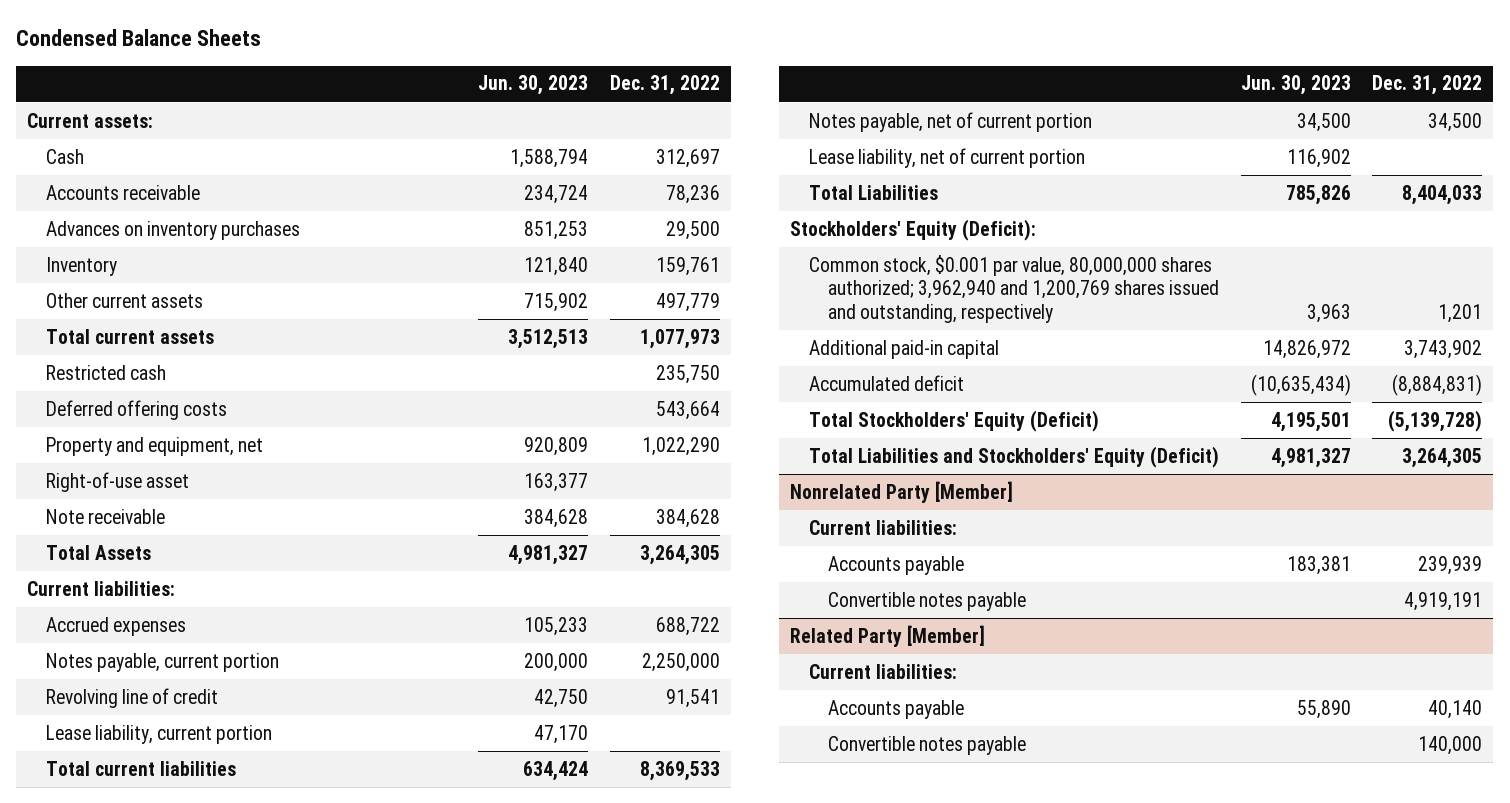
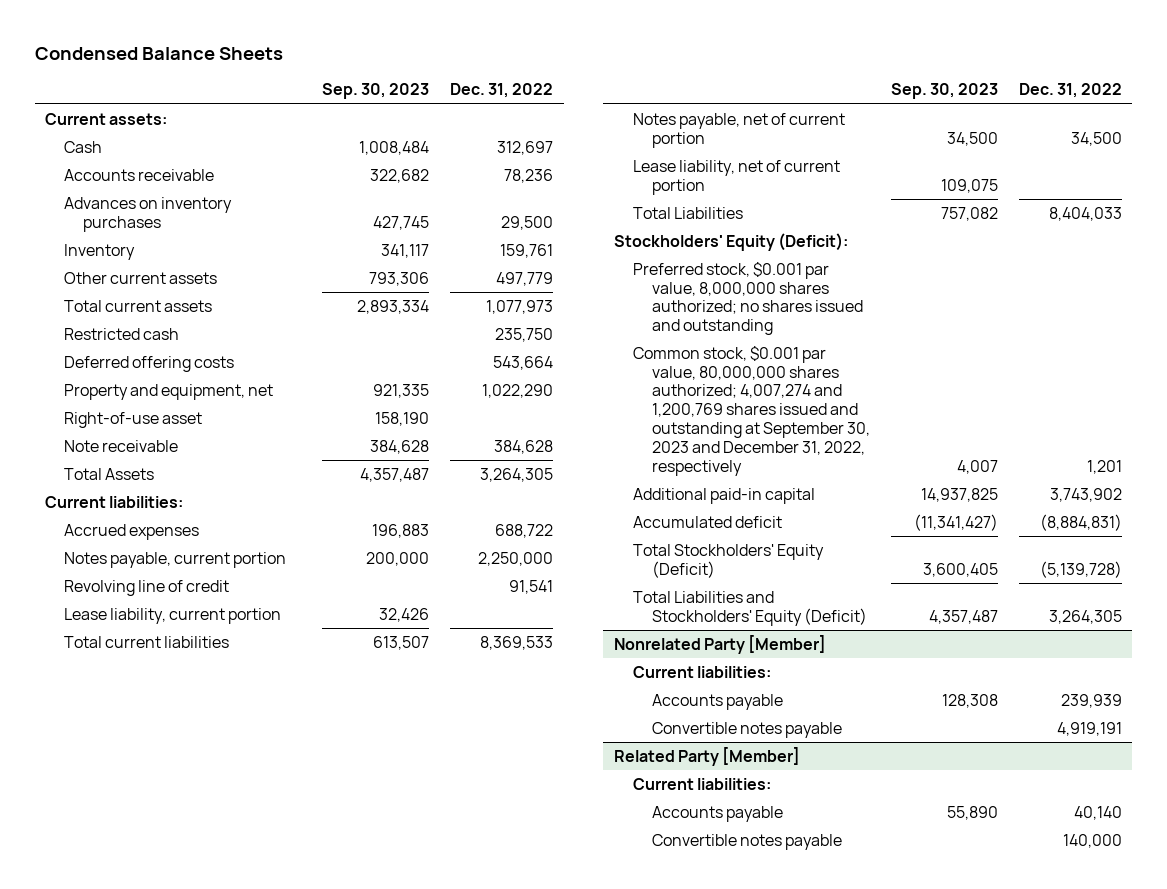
[478,75,589,96] Jun. 30, 2023 -> none
none -> [322,83,430,100] Sep. 30, 2023
none -> [632,261,863,336] Preferred stock, $0.001 par value, 8,000,000 shares authorized; no shares issued and outstanding
[808,254,1220,323] Common stock, $0.001 par value, 80,000,000 shares authorized; 3,962,940 and 1,200,769 shares issued and outstanding, respectively -> [632,345,870,476] Common stock, $0.001 par value, 80,000,000 shares authorized; 4,007,274 and 1,200,769 shares issued and outstanding at September 30, 2023 and December 31, 2022, respectively

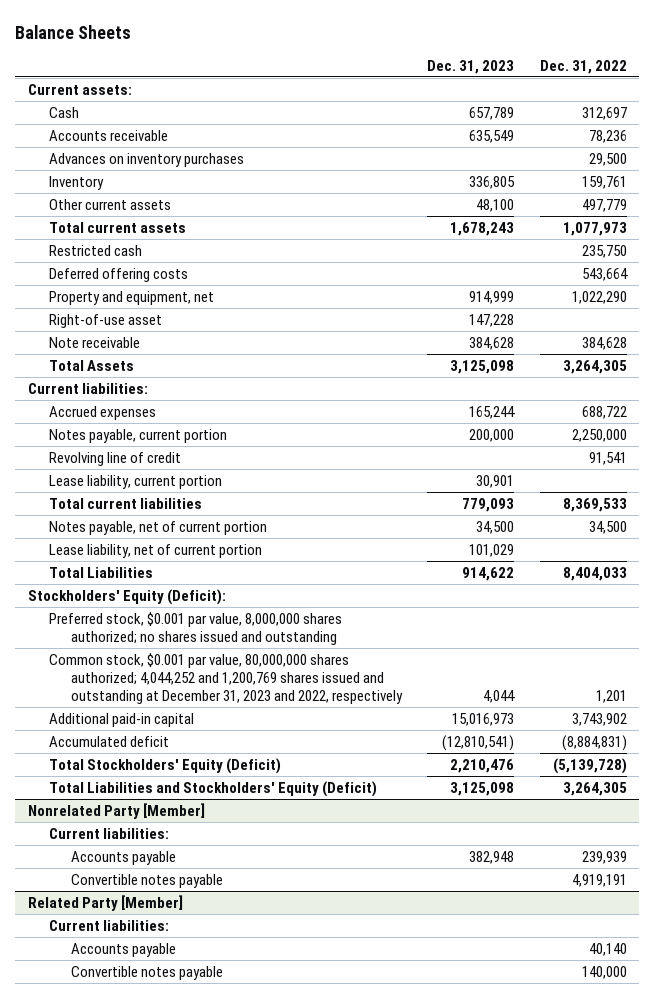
[34,46,283,60] Condensed Balance Sheets -> [15,24,132,39] Balance Sheets
[322,83,430,100] Sep. 30, 2023 -> none
none -> [427,59,515,74] Dec. 31, 2023
[632,345,870,476] Common stock, $0.001 par value, 80,000,000 shares authorized; 4,007,274 and 1,200,769 shares issued and outstanding at September 30, 2023 and December 31, 2022, respectively -> [49,652,403,705] Common stock, $0.001 par value, 80,000,000 shares authorized; 4,044,252 and 1,200,769 shares issued and outstanding at December 31, 2023 and 2022, respectively

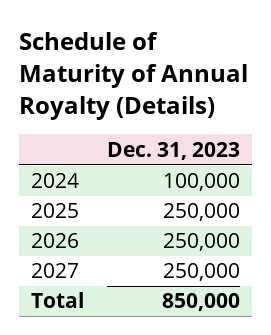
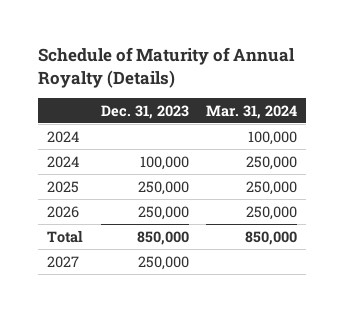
none -> [206,104,298,119] Mar. 31, 2024
none -> [47,130,80,143] 2024
[30,263,79,279] 2027 -> [47,255,80,268] 2027

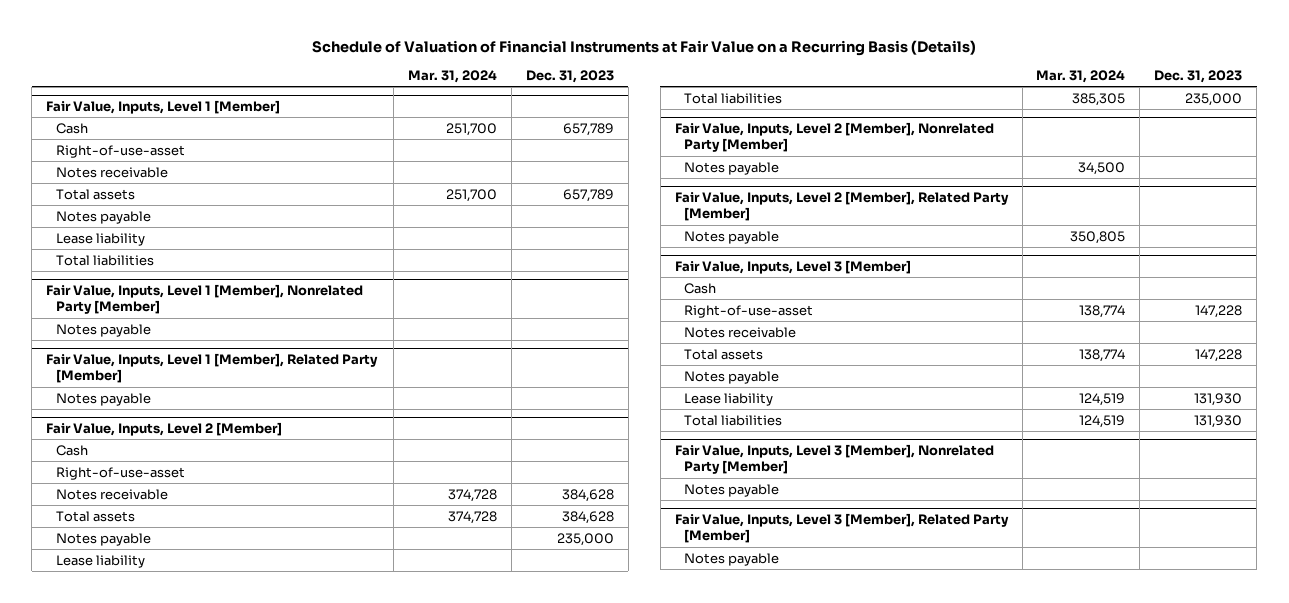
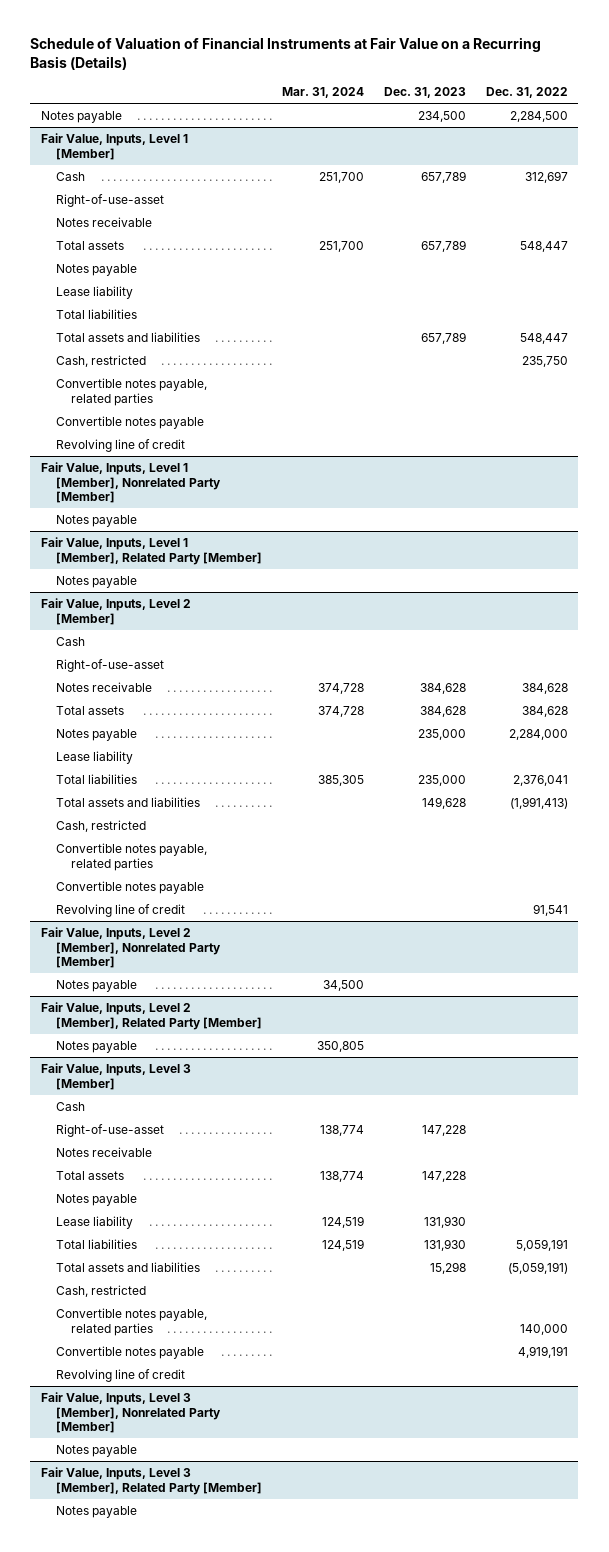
none -> [486,86,569,98] Dec. 31, 2022
none -> [40,111,122,124] Notes payable
none -> [55,332,200,343] Total assets and liabilities
none -> [55,355,146,368] Cash, restricted
none -> [55,378,207,406] Convertible notes payable, related parties
none -> [55,416,204,430] Convertible notes payable
none -> [55,439,185,453] Revolving line of credit
none -> [55,797,200,808] Total assets and liabilities
none -> [55,820,146,833] Cash, restricted
none -> [55,843,207,871] Convertible notes payable, related parties
none -> [55,881,204,895] Convertible notes payable
none -> [55,904,185,918] Revolving line of credit
none -> [55,1262,200,1273] Total assets and liabilities
none -> [55,1285,146,1298] Cash, restricted
none -> [55,1308,207,1336] Convertible notes payable, related parties
none -> [55,1346,204,1360] Convertible notes payable
none -> [55,1369,185,1383] Revolving line of credit

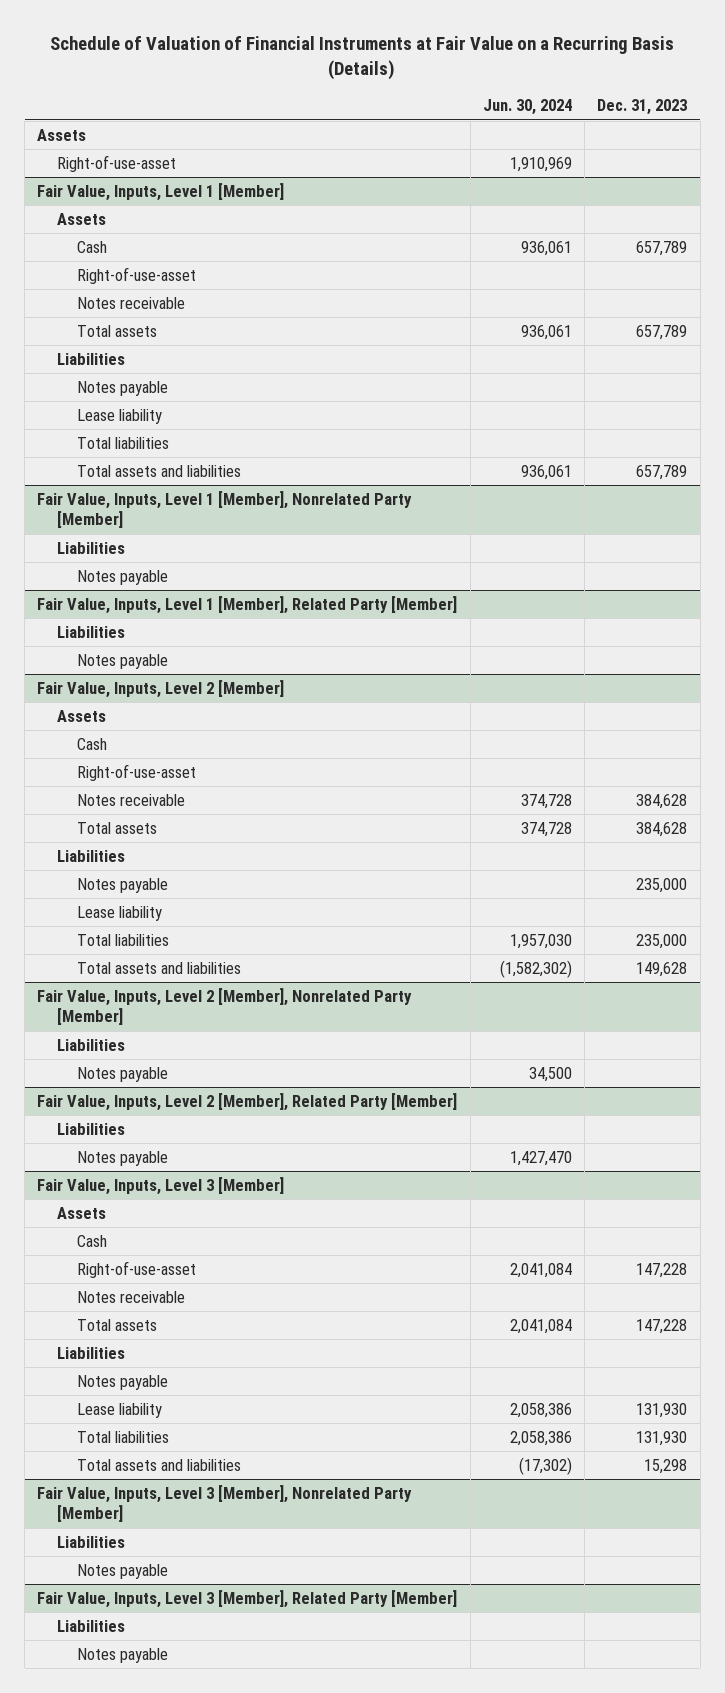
[281,86,364,98] Mar. 31, 2024 -> none
[486,86,569,98] Dec. 31, 2022 -> none
none -> [482,99,572,116] Jun. 30, 2024
[40,111,122,124] Notes payable -> none
none -> [37,129,87,142] Assets
none -> [57,155,177,173] Right-of-use-asset
none -> [57,213,107,226] Assets
none -> [57,353,126,366] Liabilities
[55,355,146,368] Cash, restricted -> none
[55,378,207,406] Convertible notes payable, related parties -> none
[55,416,204,430] Convertible notes payable -> none
[55,439,185,453] Revolving line of credit -> none
none -> [57,542,126,555] Liabilities
none -> [57,626,126,639] Liabilities
none -> [57,710,107,723] Assets
none -> [57,850,126,863] Liabilities
[55,820,146,833] Cash, restricted -> none
[55,843,207,871] Convertible notes payable, related parties -> none
[55,881,204,895] Convertible notes payable -> none
[55,904,185,918] Revolving line of credit -> none
none -> [57,1039,126,1052] Liabilities
none -> [57,1123,126,1136] Liabilities
none -> [57,1207,107,1220] Assets
none -> [57,1347,126,1360] Liabilities
[55,1285,146,1298] Cash, restricted -> none
[55,1308,207,1336] Convertible notes payable, related parties -> none
[55,1346,204,1360] Convertible notes payable -> none
[55,1369,185,1383] Revolving line of credit -> none
none -> [57,1536,126,1549] Liabilities
none -> [57,1620,126,1633] Liabilities

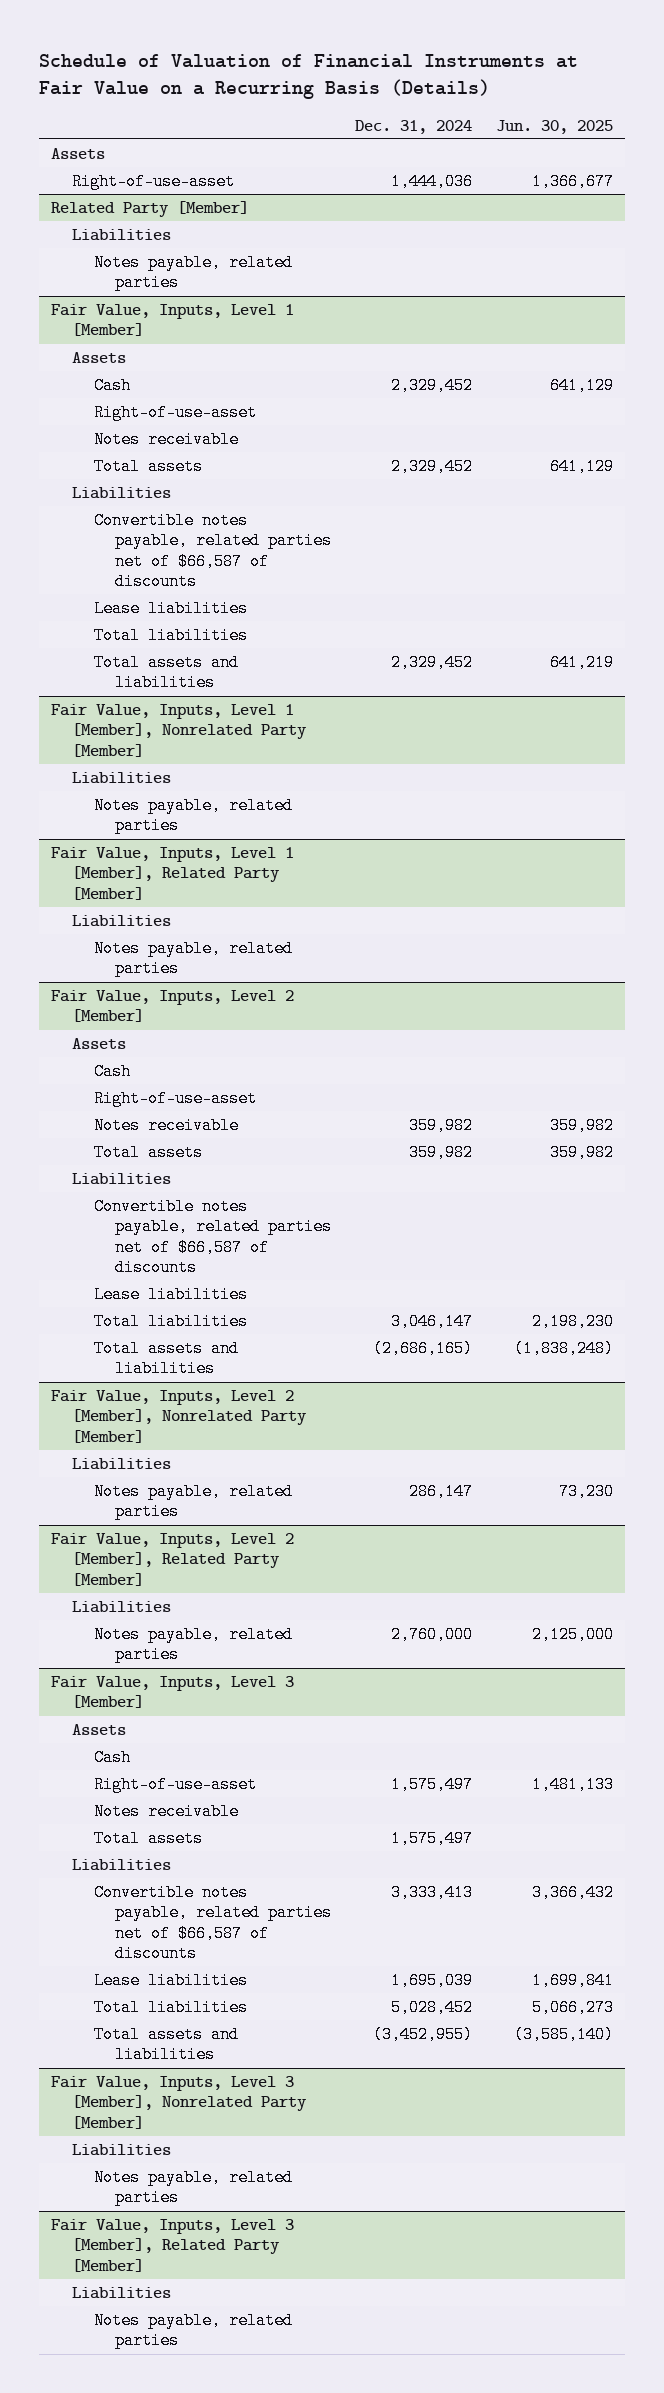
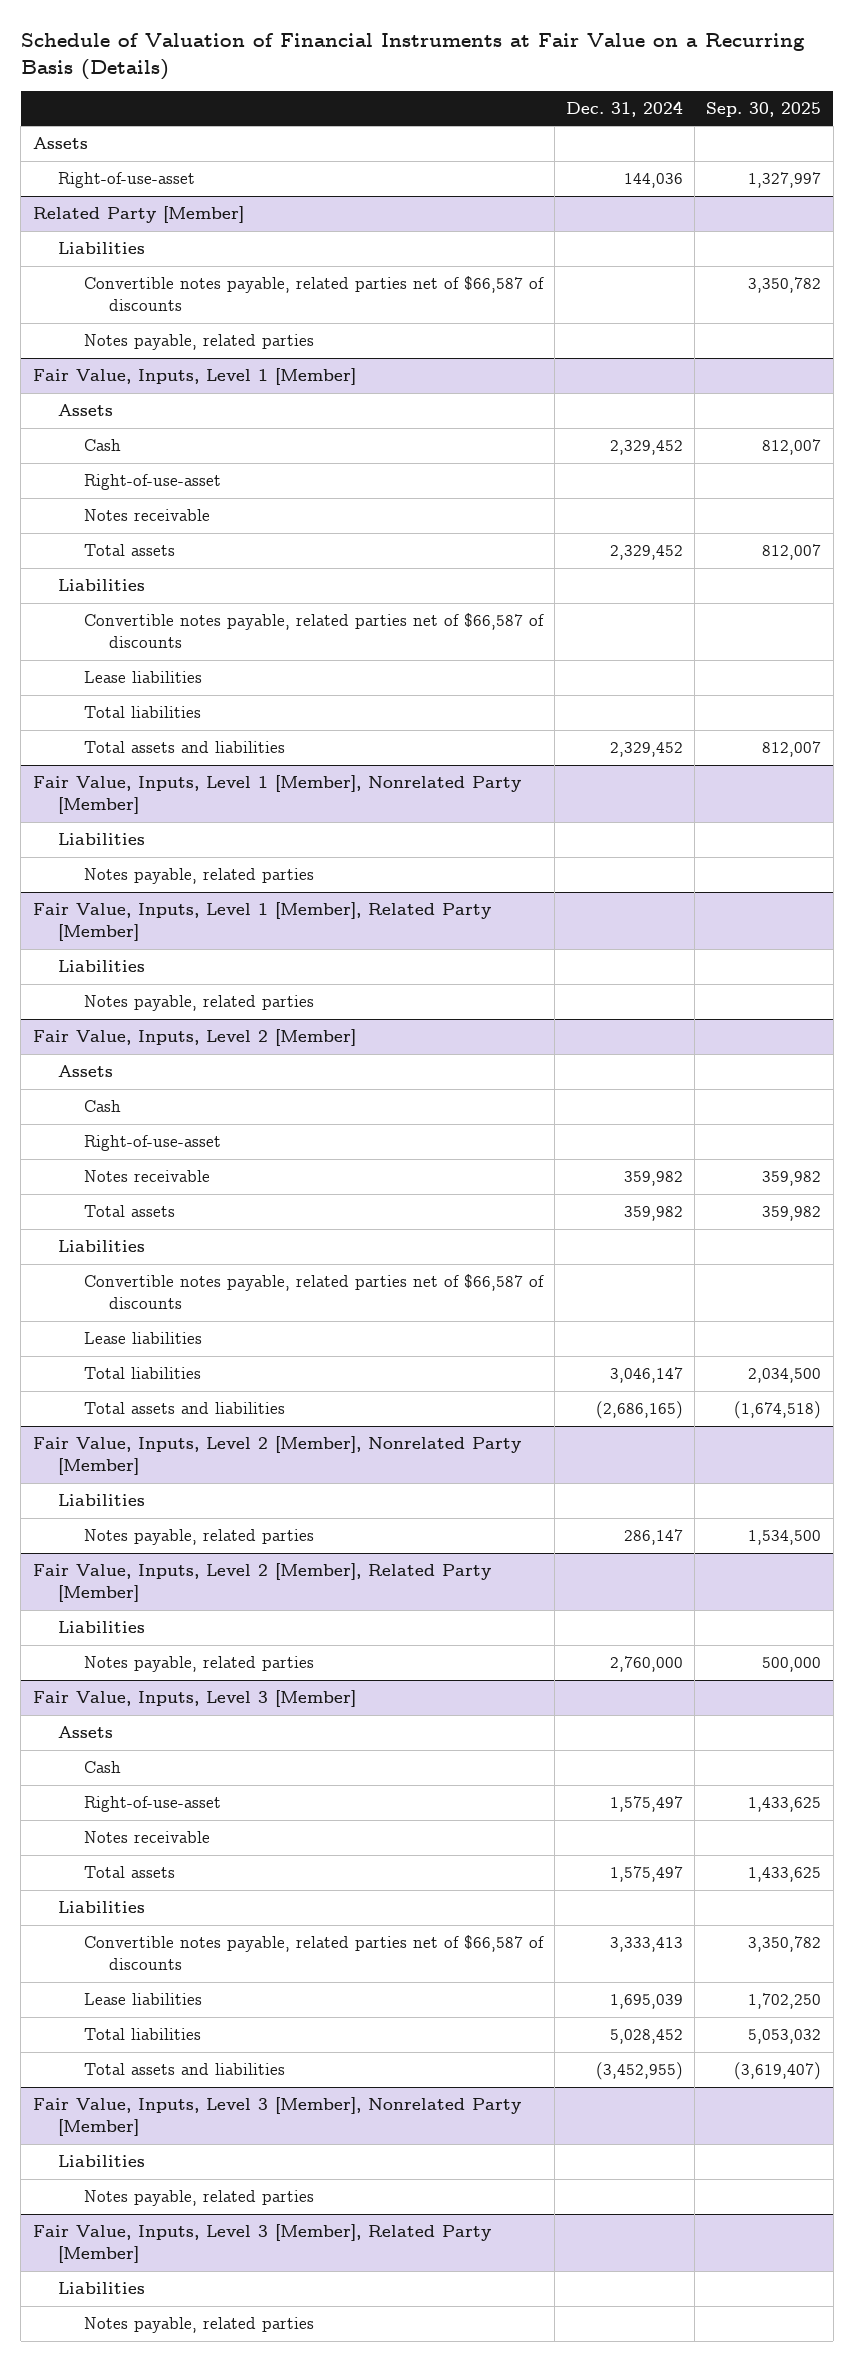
[495,119,613,134] Jun. 30, 2025 -> none
none -> [706,101,822,117] Sep. 30, 2025
[390,173,473,191] 1,444,036 -> [624,173,684,189] 144,036
none -> [83,276,544,312] Convertible notes payable, related parties net of $66,587 of discounts

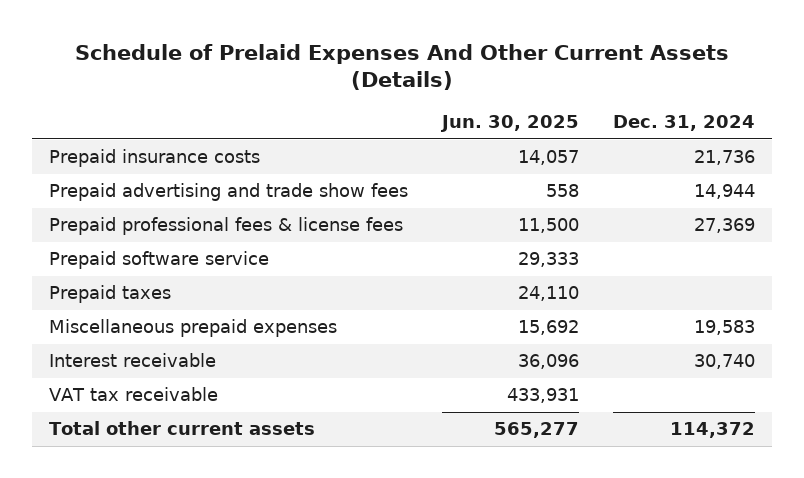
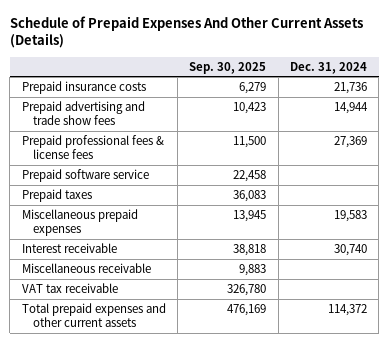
[75,43,730,91] Schedule of Prelaid Expenses And Other Current Assets (Details) -> [9,15,363,49] Schedule of Prepaid Expenses And Other Current Assets (Details)
[440,115,580,133] Jun. 30, 2025 -> none
none -> [189,61,267,74] Sep. 30, 2025
none -> [21,262,151,273] Miscellaneous receivable
[49,421,316,436] Total other current assets -> [21,302,166,328] Total prepaid expenses and other current assets

